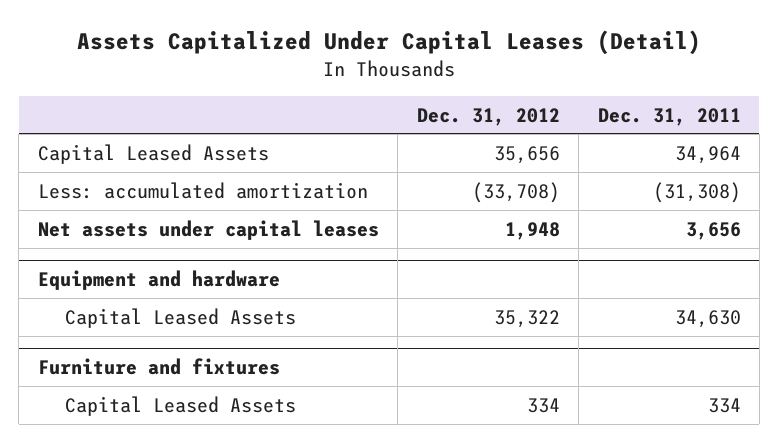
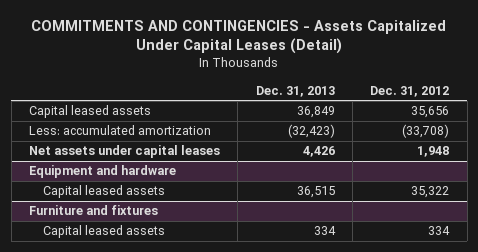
[77,30,702,56] Assets Capitalized Under Capital Leases (Detail) -> [31,19,447,55] COMMITMENTS AND CONTINGENCIES - Assets Capitalized Under Capital Leases (Detail)
[597,107,741,126] Dec. 31, 2011 -> none
none -> [255,85,335,97] Dec. 31, 2013
[37,143,269,164] Capital Leased Assets -> [29,105,152,119] Capital leased assets
[64,307,296,328] Capital Leased Assets -> [42,185,165,199] Capital leased assets
[64,395,296,416] Capital Leased Assets -> [42,225,165,239] Capital leased assets

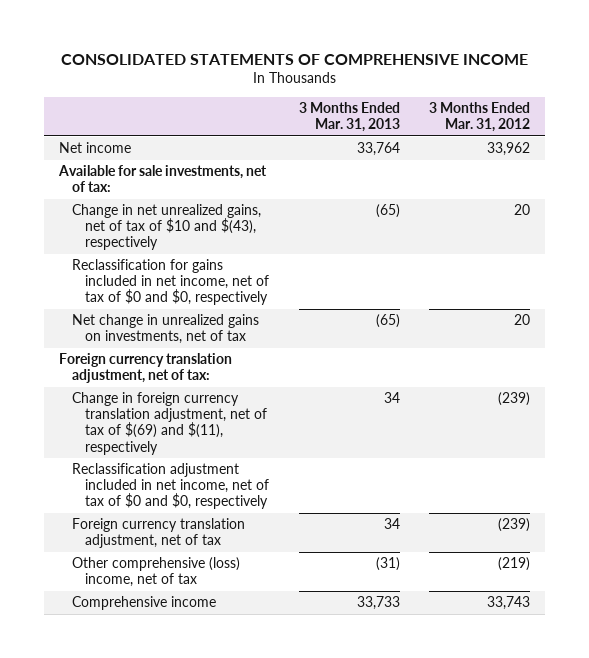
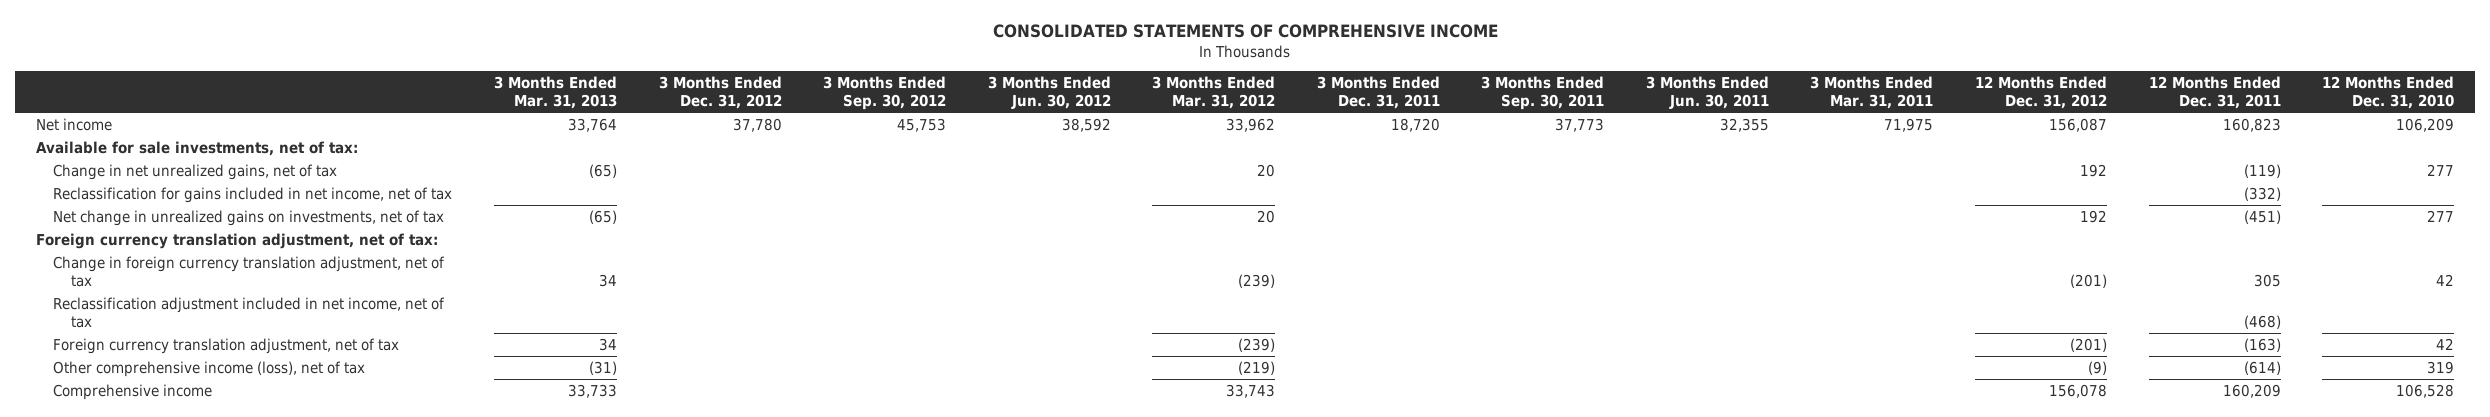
none -> [658,75,782,109] 3 Months Ended Dec. 31, 2012
none -> [823,75,947,110] 3 Months Ended Sep. 30, 2012
none -> [987,75,1111,109] 3 Months Ended Jun. 30, 2012
none -> [1316,75,1440,109] 3 Months Ended Dec. 31, 2011
none -> [1481,75,1605,110] 3 Months Ended Sep. 30, 2011
none -> [1645,75,1769,109] 3 Months Ended Jun. 30, 2011
none -> [1810,75,1934,109] 3 Months Ended Mar. 31, 2011
none -> [1975,75,2108,109] 12 Months Ended Dec. 31, 2012
none -> [2148,75,2281,109] 12 Months Ended Dec. 31, 2011
none -> [2322,75,2455,109] 12 Months Ended Dec. 31, 2010
[71,204,261,251] Change in net unrealized gains, net of tax of $10 and $(43), respectively -> [53,163,338,180] Change in net unrealized gains, net of tax
[71,259,270,306] Reclassification for gains included in net income, net of tax of $0 and $0, respectively -> [53,186,453,203] Reclassification for gains included in net income, net of tax
[71,392,268,455] Change in foreign currency translation adjustment, net of tax of $(69) and $(11), respectively -> [53,255,446,287] Change in foreign currency translation adjustment, net of tax
[71,463,270,510] Reclassification adjustment included in net income, net of tax of $0 and $0, respectively -> [53,296,446,328] Reclassification adjustment included in net income, net of tax
[71,557,240,588] Other comprehensive (loss) income, net of tax -> [53,360,366,377] Other comprehensive income (loss), net of tax

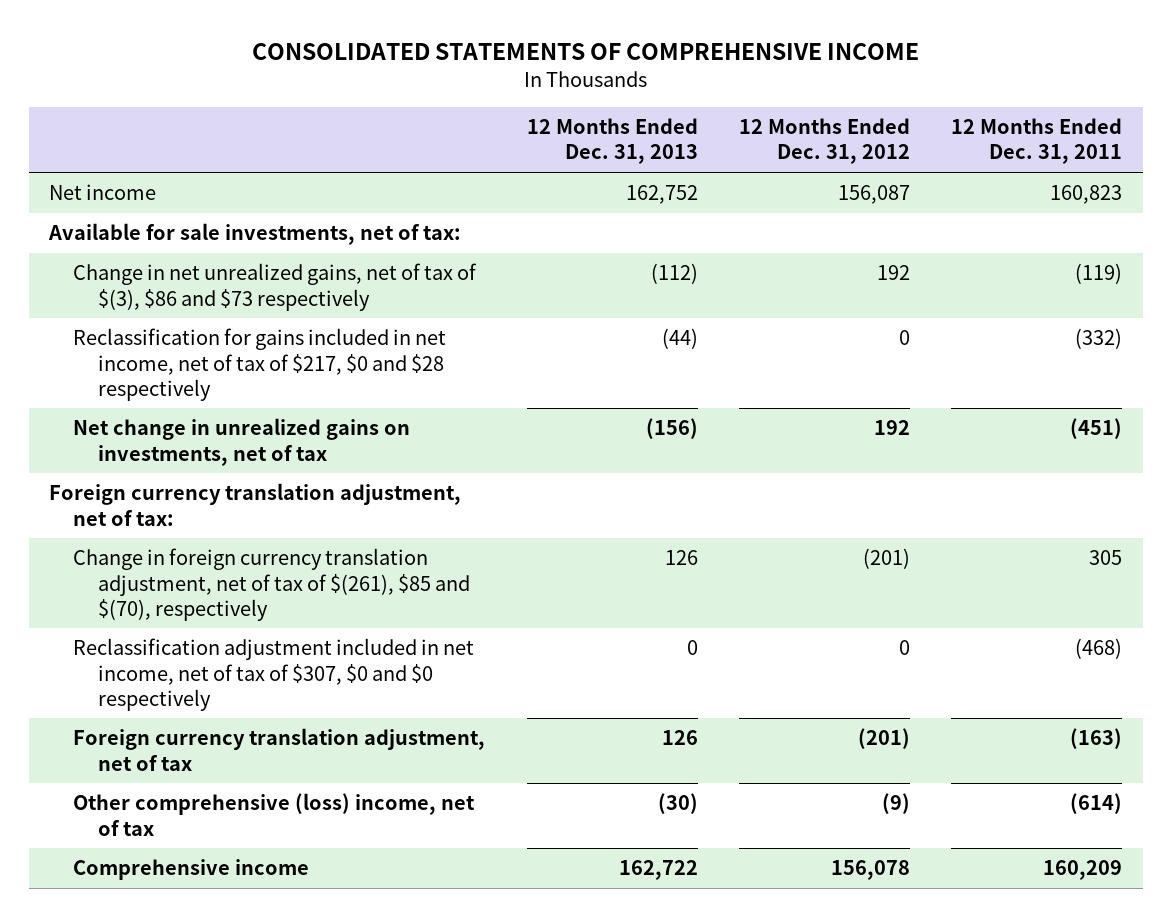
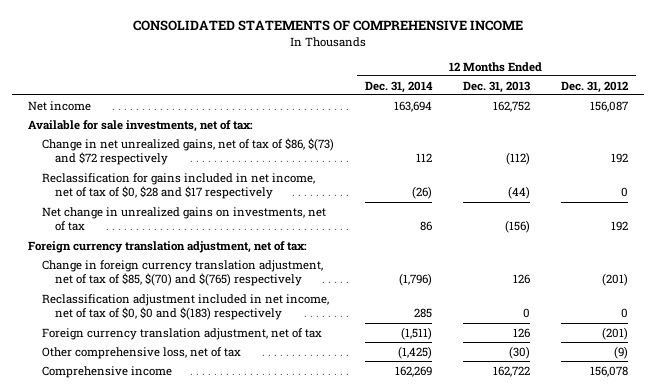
[951,118,1123,165] 12 Months Ended Dec. 31, 2011 -> none
none -> [364,80,433,93] Dec. 31, 2014
[73,263,478,311] Change in net unrealized gains, net of tax of $(3), $86 and $73 respectively -> [41,137,334,166] Change in net unrealized gains, net of tax of $86, $(73) and $72 respectively
[73,328,447,401] Reclassification for gains included in net income, net of tax of $217, $0 and $28 respectively -> [41,172,315,200] Reclassification for gains included in net income, net of tax of $0, $28 and $17 respectively
[73,548,470,621] Change in foreign currency translation adjustment, net of tax of $(261), $85 and $(70), respectively -> [41,259,323,287] Change in foreign currency translation adjustment, net of tax of $85, $(70) and $(765) respectively
[73,638,475,711] Reclassification adjustment included in net income, net of tax of $307, $0 and $0 respectively -> [41,293,329,321] Reclassification adjustment included in net income, net of tax of $0, $0 and $(183) respectively
[73,793,476,836] Other comprehensive (loss) income, net of tax -> [41,346,241,359] Other comprehensive loss, net of tax

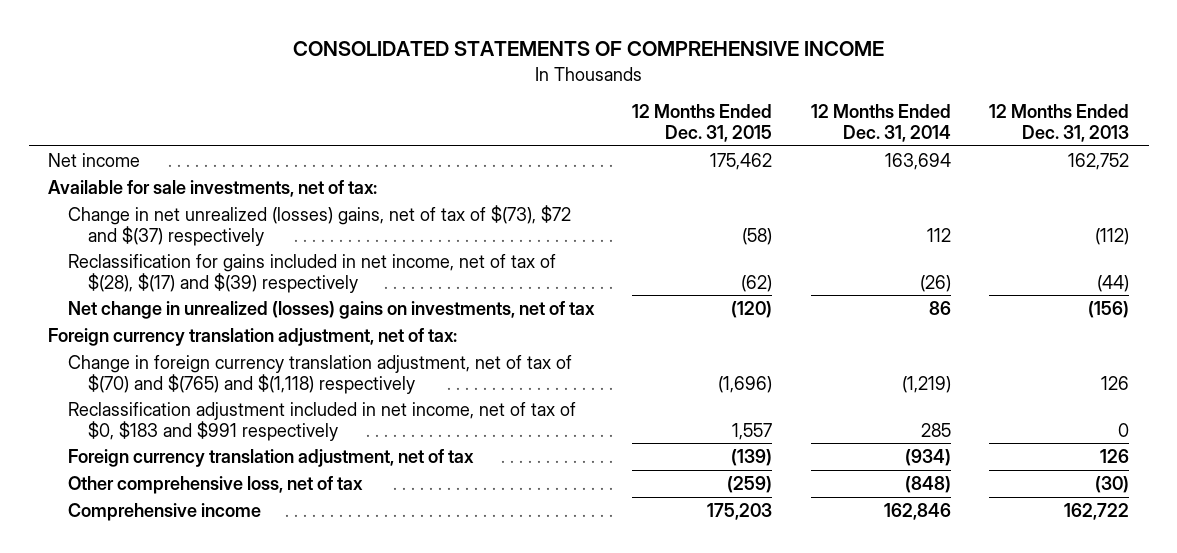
[561,80,629,93] Dec. 31, 2012 -> none
none -> [632,104,773,143] 12 Months Ended Dec. 31, 2015
[41,137,334,166] Change in net unrealized gains, net of tax of $86, $(73) and $72 respectively -> [67,204,571,246] Change in net unrealized (losses) gains, net of tax of $(73), $72 and $(37) respectively
[41,172,315,200] Reclassification for gains included in net income, net of tax of $0, $28 and $17 respectively -> [67,253,556,293] Reclassification for gains included in net income, net of tax of $(28), $(17) and $(39) respectively
[41,206,326,232] Net change in unrealized gains on investments, net of tax -> [67,300,595,319] Net change in unrealized (losses) gains on investments, net of tax
[41,259,323,287] Change in foreign currency translation adjustment, net of tax of $85, $(70) and $(765) respectively -> [67,354,572,394] Change in foreign currency translation adjustment, net of tax of $(70) and $(765) and $(1,118) respectively
[398,273,432,287] (1,796) -> [901,375,951,393] (1,219)
[41,293,329,321] Reclassification adjustment included in net income, net of tax of $0, $0 and $(183) respectively -> [67,401,576,441] Reclassification adjustment included in net income, net of tax of $0, $183 and $991 respectively
[400,326,432,340] (1,511) -> [904,448,951,466] (934)
[397,345,432,359] (1,425) -> [904,475,951,493] (848)
[394,365,432,377] 162,269 -> [883,502,951,520] 162,846

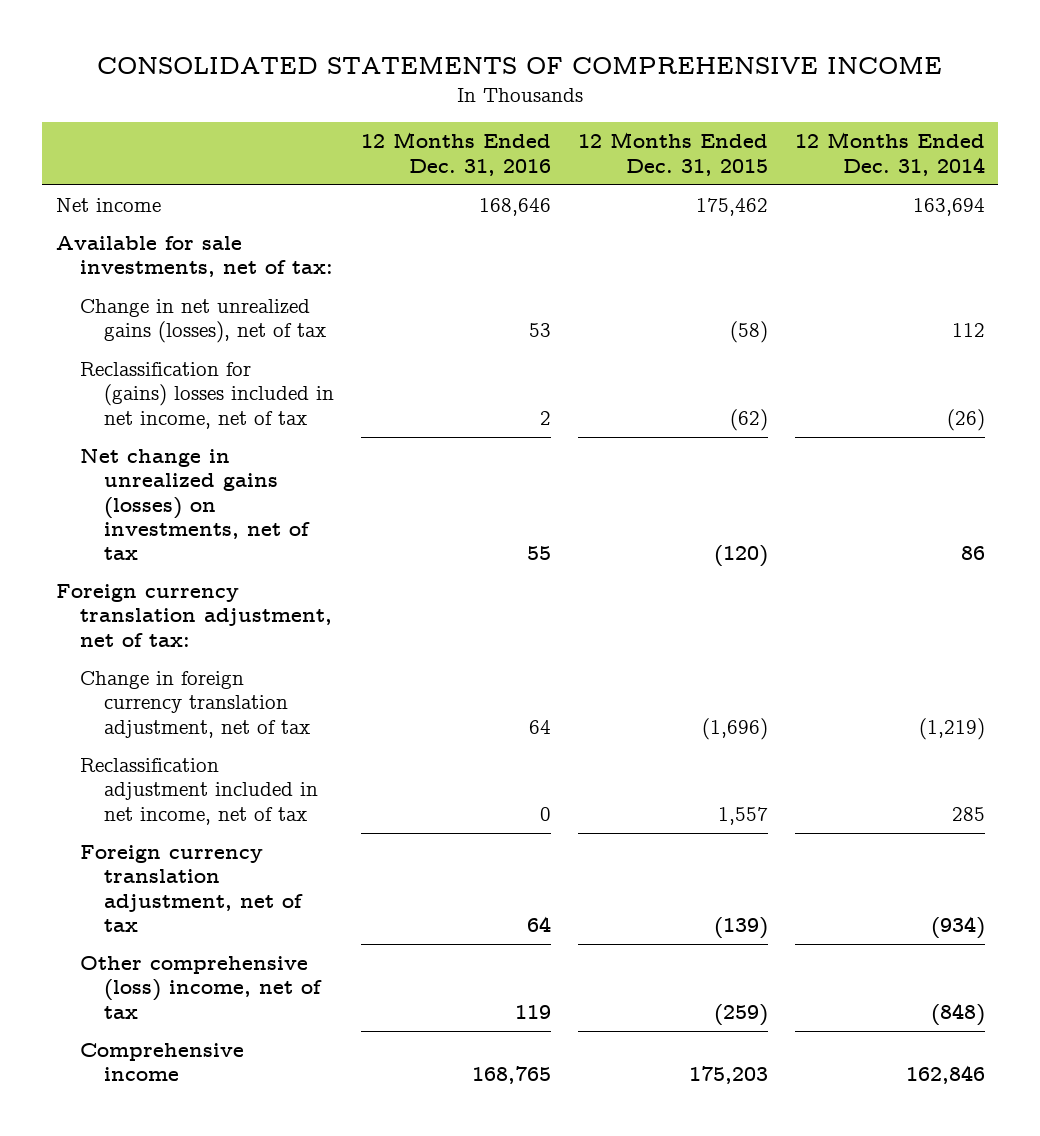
[989,104,1130,143] 12 Months Ended Dec. 31, 2013 -> none
none -> [361,132,552,176] 12 Months Ended Dec. 31, 2016
[67,204,571,246] Change in net unrealized (losses) gains, net of tax of $(73), $72 and $(37) respectively -> [80,299,327,344] Change in net unrealized gains (losses), net of tax
[67,253,556,293] Reclassification for gains included in net income, net of tax of $(28), $(17) and $(39) respectively -> [80,362,335,429] Reclassification for (gains) losses included in net income, net of tax
[67,300,595,319] Net change in unrealized (losses) gains on investments, net of tax -> [80,448,311,561] Net change in unrealized gains (losses) on investments, net of tax
[67,354,572,394] Change in foreign currency translation adjustment, net of tax of $(70) and $(765) and $(1,118) respectively -> [80,671,311,738] Change in foreign currency translation adjustment, net of tax
[67,401,576,441] Reclassification adjustment included in net income, net of tax of $0, $183 and $991 respectively -> [80,758,319,825] Reclassification adjustment included in net income, net of tax
[67,475,363,494] Other comprehensive loss, net of tax -> [80,956,323,1019] Other comprehensive (loss) income, net of tax

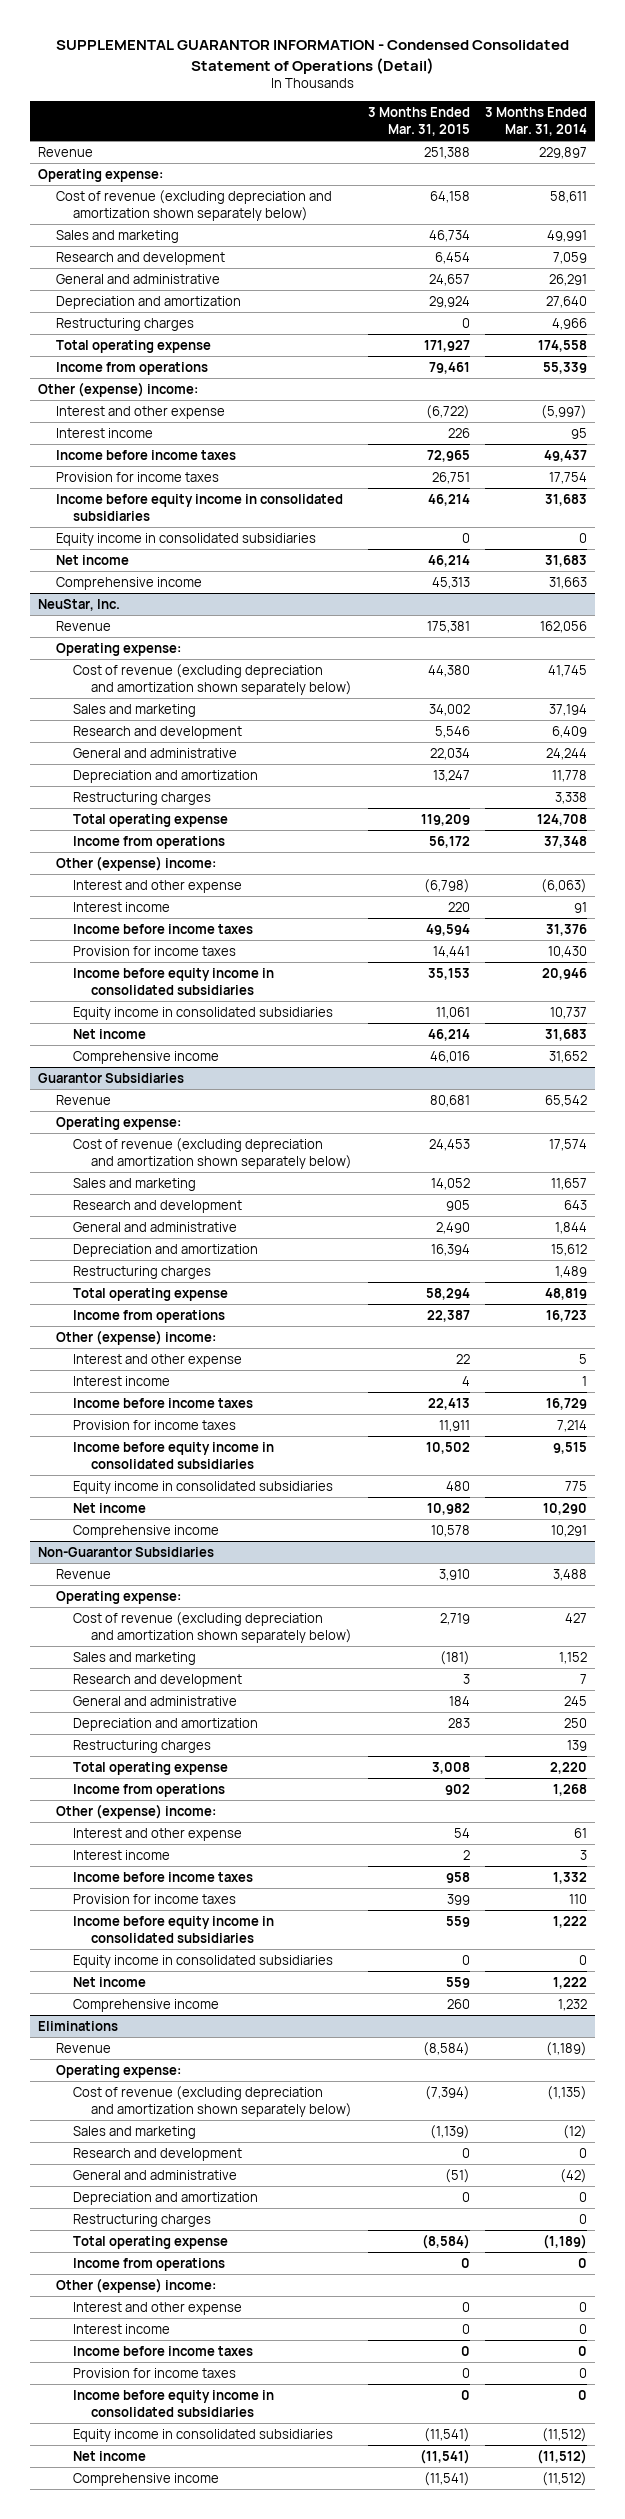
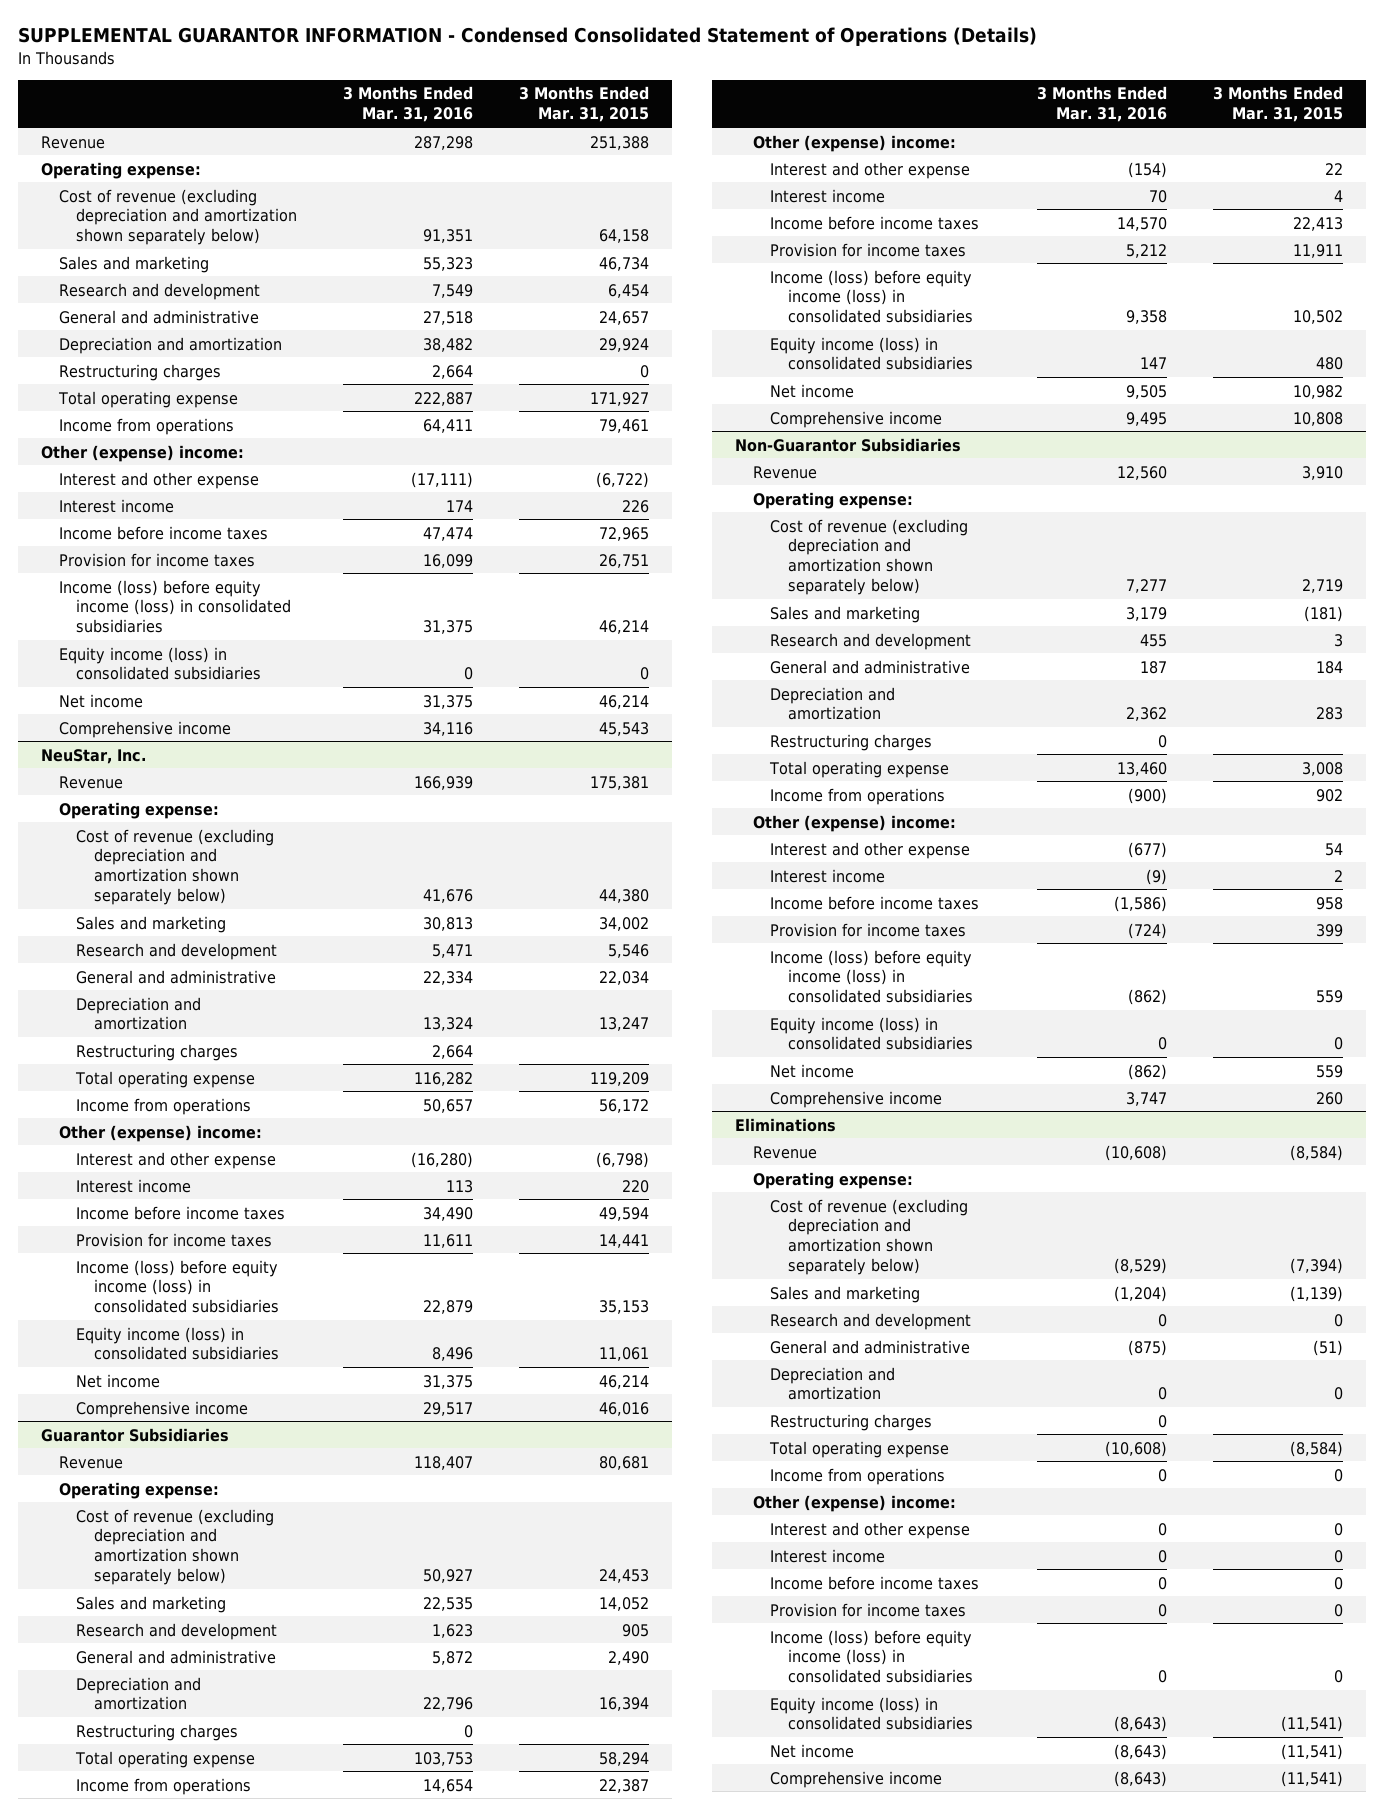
[55,40,569,74] SUPPLEMENTAL GUARANTOR INFORMATION - Condensed Consolidated Statement of Operations (Detail) -> [17,27,1037,47] SUPPLEMENTAL GUARANTOR INFORMATION - Condensed Consolidated Statement of Operations (Details)
[485,107,588,137] 3 Months Ended Mar. 31, 2014 -> none
none -> [343,86,474,123] 3 Months Ended Mar. 31, 2016
[55,493,343,521] Income before equity income in consolidated subsidiaries -> [58,579,292,634] Income (loss) before equity income (loss) in consolidated subsidiaries
[55,532,316,546] Equity income in consolidated subsidiaries -> [58,646,262,681] Equity income (loss) in consolidated subsidiaries
[431,576,470,589] 45,313 -> [599,721,650,736] 45,543
[73,967,275,995] Income before equity income in consolidated subsidiaries -> [76,1259,280,1314] Income (loss) before equity income (loss) in consolidated subsidiaries
[73,1006,334,1020] Equity income in consolidated subsidiaries -> [76,1326,280,1361] Equity income (loss) in consolidated subsidiaries
[73,1441,275,1469] Income before equity income in consolidated subsidiaries -> [770,269,974,324] Income (loss) before equity income (loss) in consolidated subsidiaries
[73,1480,334,1494] Equity income in consolidated subsidiaries -> [770,336,974,371] Equity income (loss) in consolidated subsidiaries
[430,1524,470,1537] 10,578 -> [1293,411,1344,426] 10,808
[73,1915,275,1943] Income before equity income in consolidated subsidiaries -> [770,949,974,1004] Income (loss) before equity income (loss) in consolidated subsidiaries
[73,1954,334,1968] Equity income in consolidated subsidiaries -> [770,1016,974,1051] Equity income (loss) in consolidated subsidiaries
[73,2389,275,2417] Income before equity income in consolidated subsidiaries -> [770,1629,974,1684] Income (loss) before equity income (loss) in consolidated subsidiaries
[73,2428,334,2442] Equity income in consolidated subsidiaries -> [770,1696,974,1731] Equity income (loss) in consolidated subsidiaries

